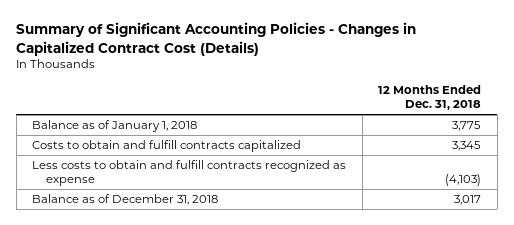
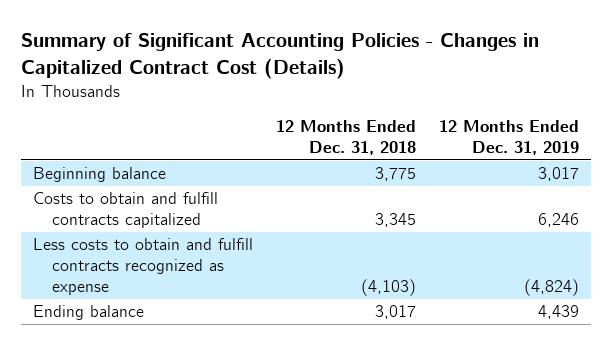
none -> [439,119,580,155] 12 Months Ended Dec. 31, 2019
[32,120,198,133] Balance as of January 1, 2018 -> [32,167,166,183] Beginning balance
[32,194,219,206] Balance as of December 31, 2018 -> [32,305,144,321] Ending balance

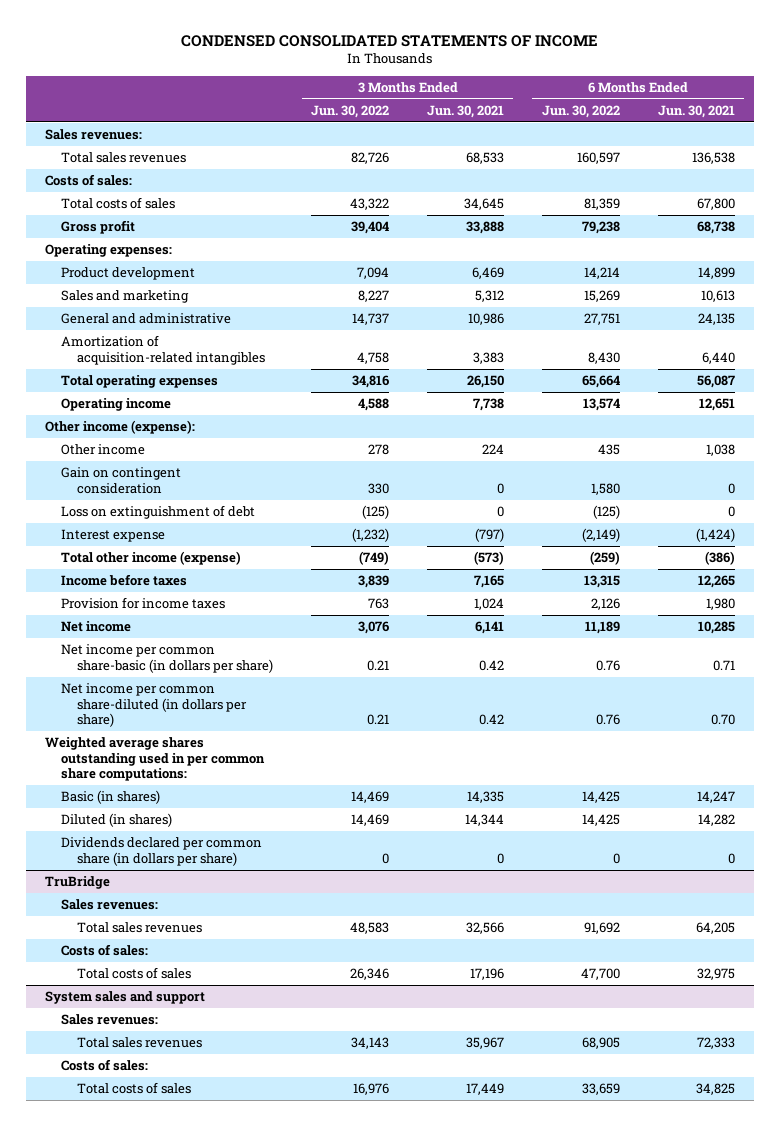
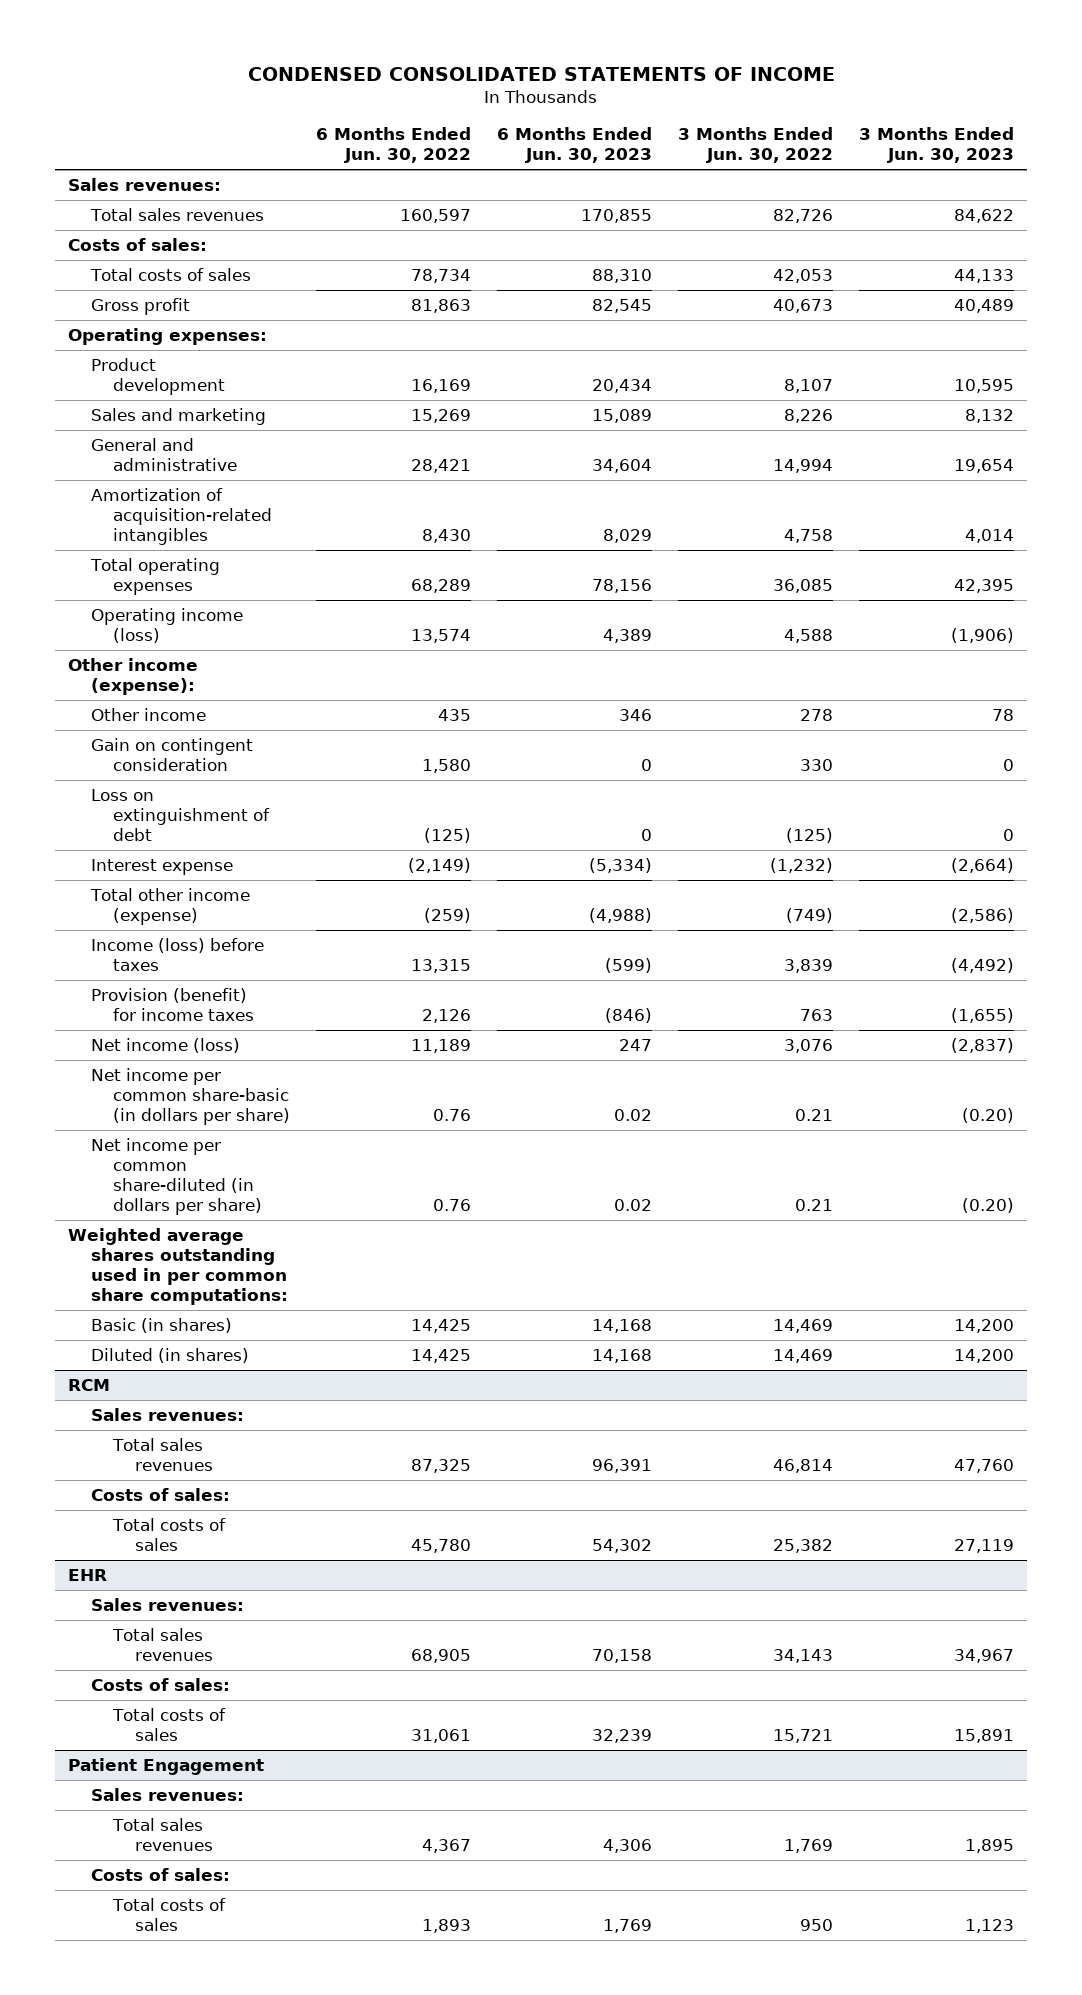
[426,104,504,118] Jun. 30, 2021 -> none
[657,104,735,118] Jun. 30, 2021 -> none
none -> [496,127,652,164] 6 Months Ended Jun. 30, 2023
none -> [858,127,1014,164] 3 Months Ended Jun. 30, 2023
[350,198,390,211] 43,322 -> [772,268,833,283] 42,053
[583,198,620,211] 81,359 -> [410,268,471,283] 78,734
[351,221,390,235] 39,404 -> [772,298,833,313] 40,673
[581,221,620,235] 79,238 -> [410,298,471,313] 81,863
[357,267,390,280] 7,094 -> [783,378,833,393] 8,107
[583,267,620,280] 14,214 -> [410,378,471,393] 16,169
[358,290,390,303] 8,227 -> [783,408,833,423] 8,226
[352,313,390,326] 14,737 -> [772,458,833,473] 14,994
[583,313,620,326] 27,751 -> [410,458,471,473] 28,421
[352,375,390,389] 34,816 -> [772,578,833,593] 36,085
[581,375,620,389] 65,664 -> [410,578,471,593] 68,289
[60,398,171,412] Operating income -> [90,607,243,643] Operating income (loss)
[60,574,187,587] Income before taxes -> [90,937,264,971] Income (loss) before taxes
[60,597,225,610] Provision for income taxes -> [90,987,254,1021] Provision (benefit) for income taxes
[60,621,131,633] Net income -> [90,1037,240,1053] Net income (loss)
[60,837,262,866] Dividends declared per common share (in dollars per share) -> none
[44,876,110,890] TruBridge -> none
none -> [68,1378,111,1391] RCM
[350,922,390,935] 48,583 -> [772,1458,833,1473] 46,814
[583,922,620,935] 91,692 -> [410,1458,471,1473] 87,325
[44,991,205,1005] System sales and support -> none
[350,968,390,981] 26,346 -> [772,1538,833,1553] 25,382
[580,968,620,981] 47,700 -> [410,1538,471,1553] 45,780
none -> [68,1568,108,1581] EHR
[353,1083,390,1096] 16,976 -> [772,1728,833,1743] 15,721
[581,1083,620,1096] 33,659 -> [410,1728,471,1743] 31,061
none -> [68,1757,265,1775] Patient Engagement
none -> [90,1787,244,1801] Sales revenues:
none -> [111,1817,214,1851] Total sales revenues
none -> [90,1867,230,1881] Costs of sales:
none -> [111,1897,226,1931] Total costs of sales

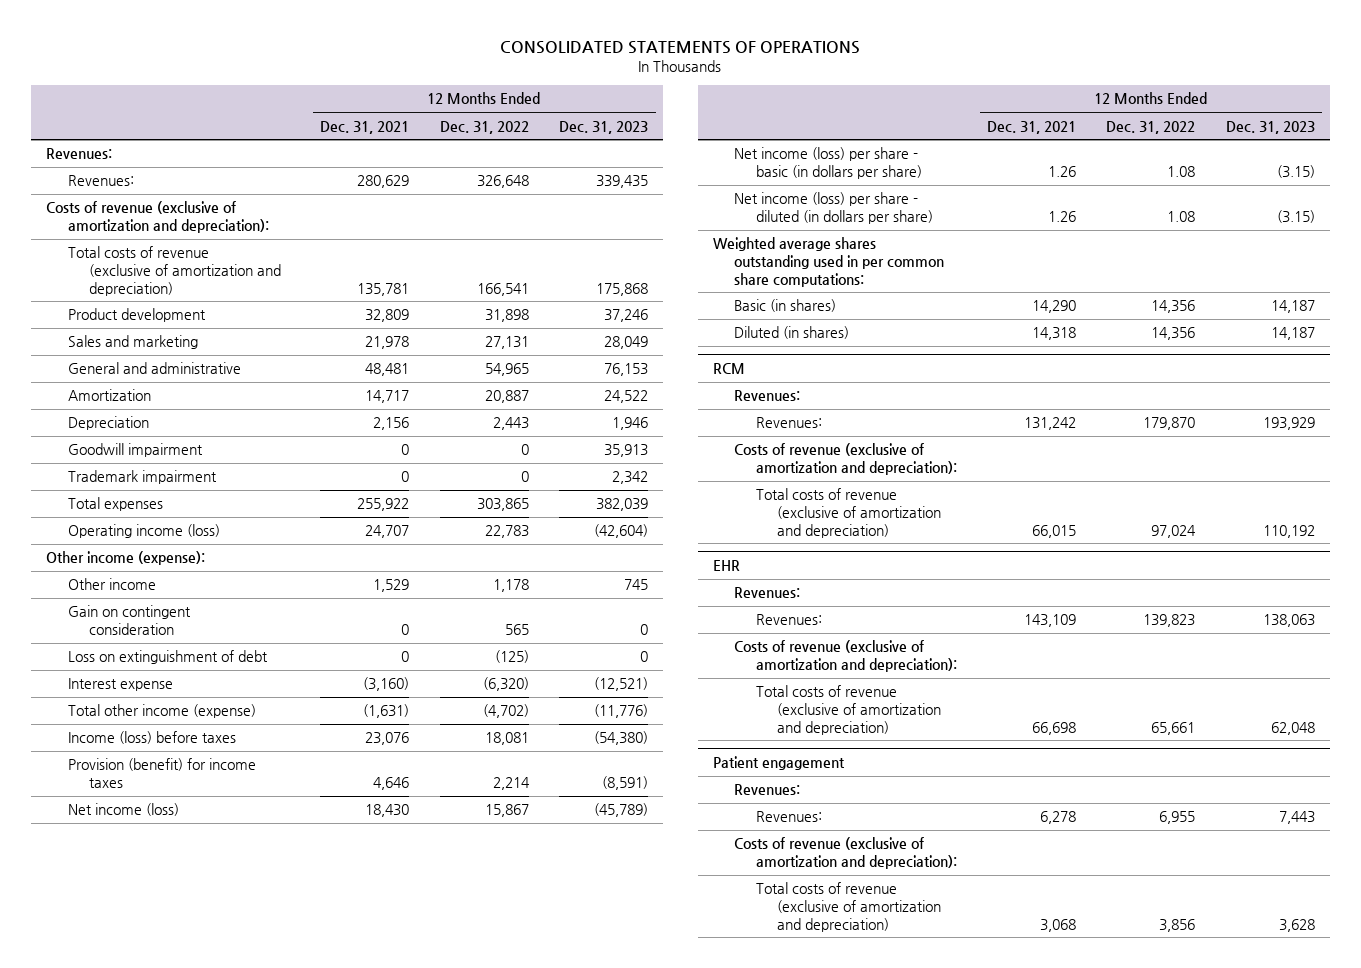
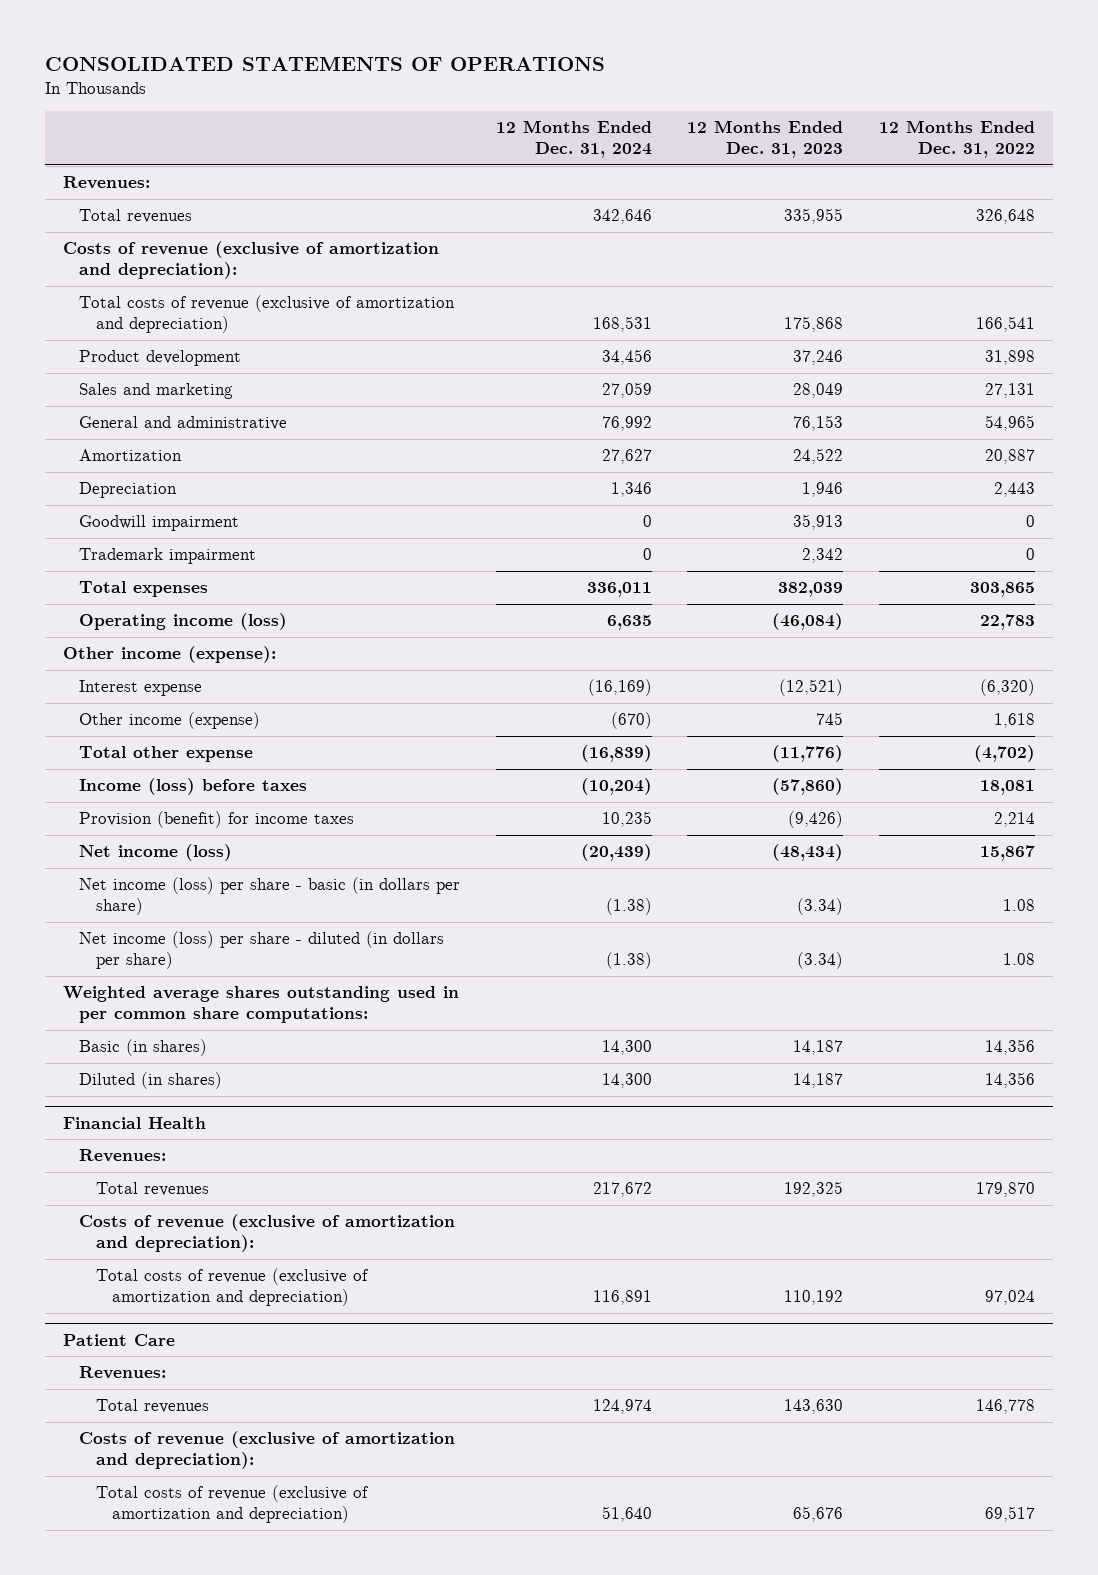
[320,120,410,134] Dec. 31, 2021 -> none
none -> [495,120,652,159] 12 Months Ended Dec. 31, 2024
[67,175,134,187] Revenues: -> [79,209,193,224] Total revenues
[596,175,649,189] 339,435 -> [784,208,844,225] 335,955
[594,524,649,539] (42,604) -> [772,613,844,631] (46,084)
[67,578,156,591] Other income -> none
[67,605,191,636] Gain on contingent consideration -> none
[67,650,268,665] Loss on extinguishment of debt -> none
[67,704,256,719] Total other income (expense) -> [79,712,261,730] Other income (expense)
[482,704,529,719] (4,702) -> [993,713,1035,729] 1,618
[594,704,649,719] (11,776) -> [816,712,844,726] 745
none -> [79,746,254,763] Total other expense
[594,731,649,746] (54,380) -> [772,778,844,796] (57,860)
[602,776,649,791] (8,591) -> [788,811,844,829] (9,426)
[594,803,649,818] (45,789) -> [772,844,844,862] (48,434)
[1276,165,1315,179] (3.15) -> [797,898,844,916] (3.34)
[1276,210,1315,224] (3.15) -> [797,952,844,970] (3.34)
[712,363,745,375] RCM -> none
none -> [63,1116,207,1129] Financial Health
[755,417,822,429] Revenues: -> [95,1182,209,1197] Total revenues
[1262,417,1315,431] 193,929 -> [784,1181,844,1198] 192,325
[712,560,740,572] EHR -> none
[734,587,801,599] Revenues: -> none
[755,614,822,626] Revenues: -> none
[734,640,957,673] Costs of revenue (exclusive of amortization and depreciation): -> none
[755,685,942,735] Total costs of revenue (exclusive of amortization and depreciation) -> none
[712,756,845,771] Patient engagement -> none
none -> [63,1333,176,1346] Patient Care
[755,811,822,823] Revenues: -> [95,1399,209,1414] Total revenues
[1159,811,1196,825] 6,955 -> [975,1399,1035,1415] 146,778
[1278,811,1315,825] 7,443 -> [784,1399,844,1415] 143,630
[1159,918,1196,932] 3,856 -> [984,1506,1035,1523] 69,517
[1278,918,1315,932] 3,628 -> [793,1506,844,1523] 65,676

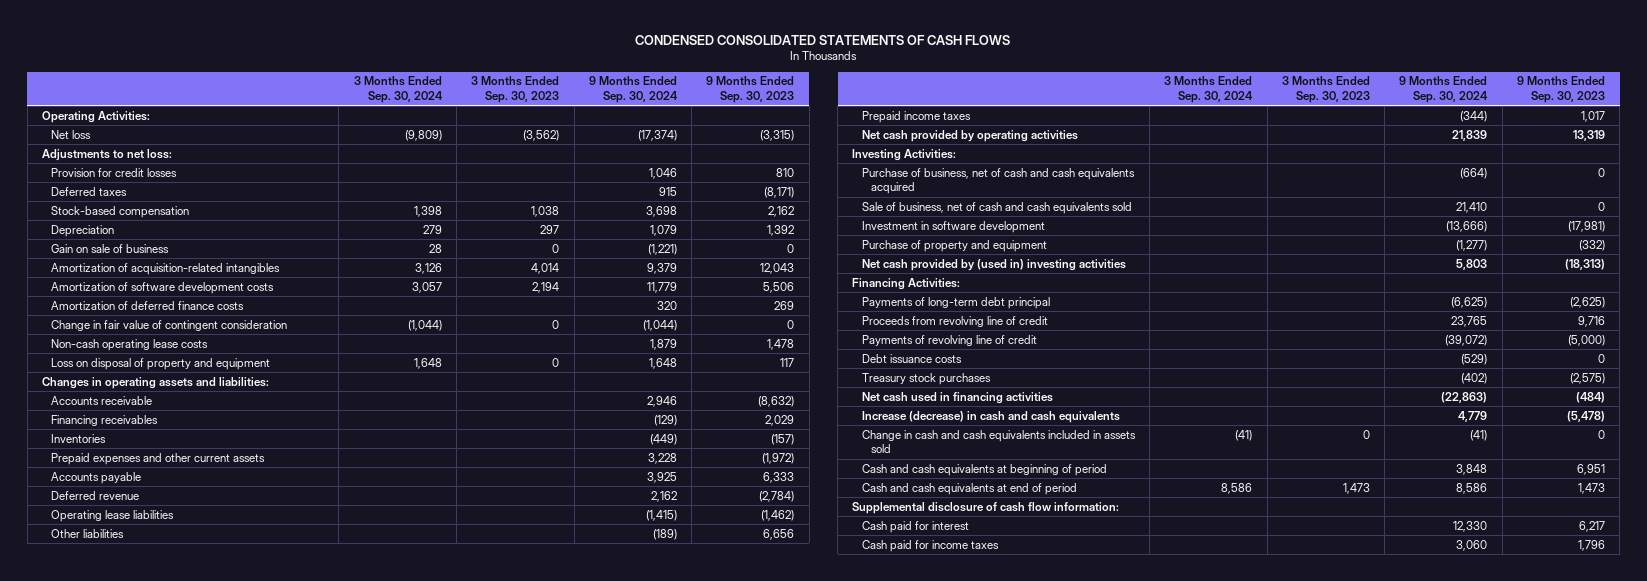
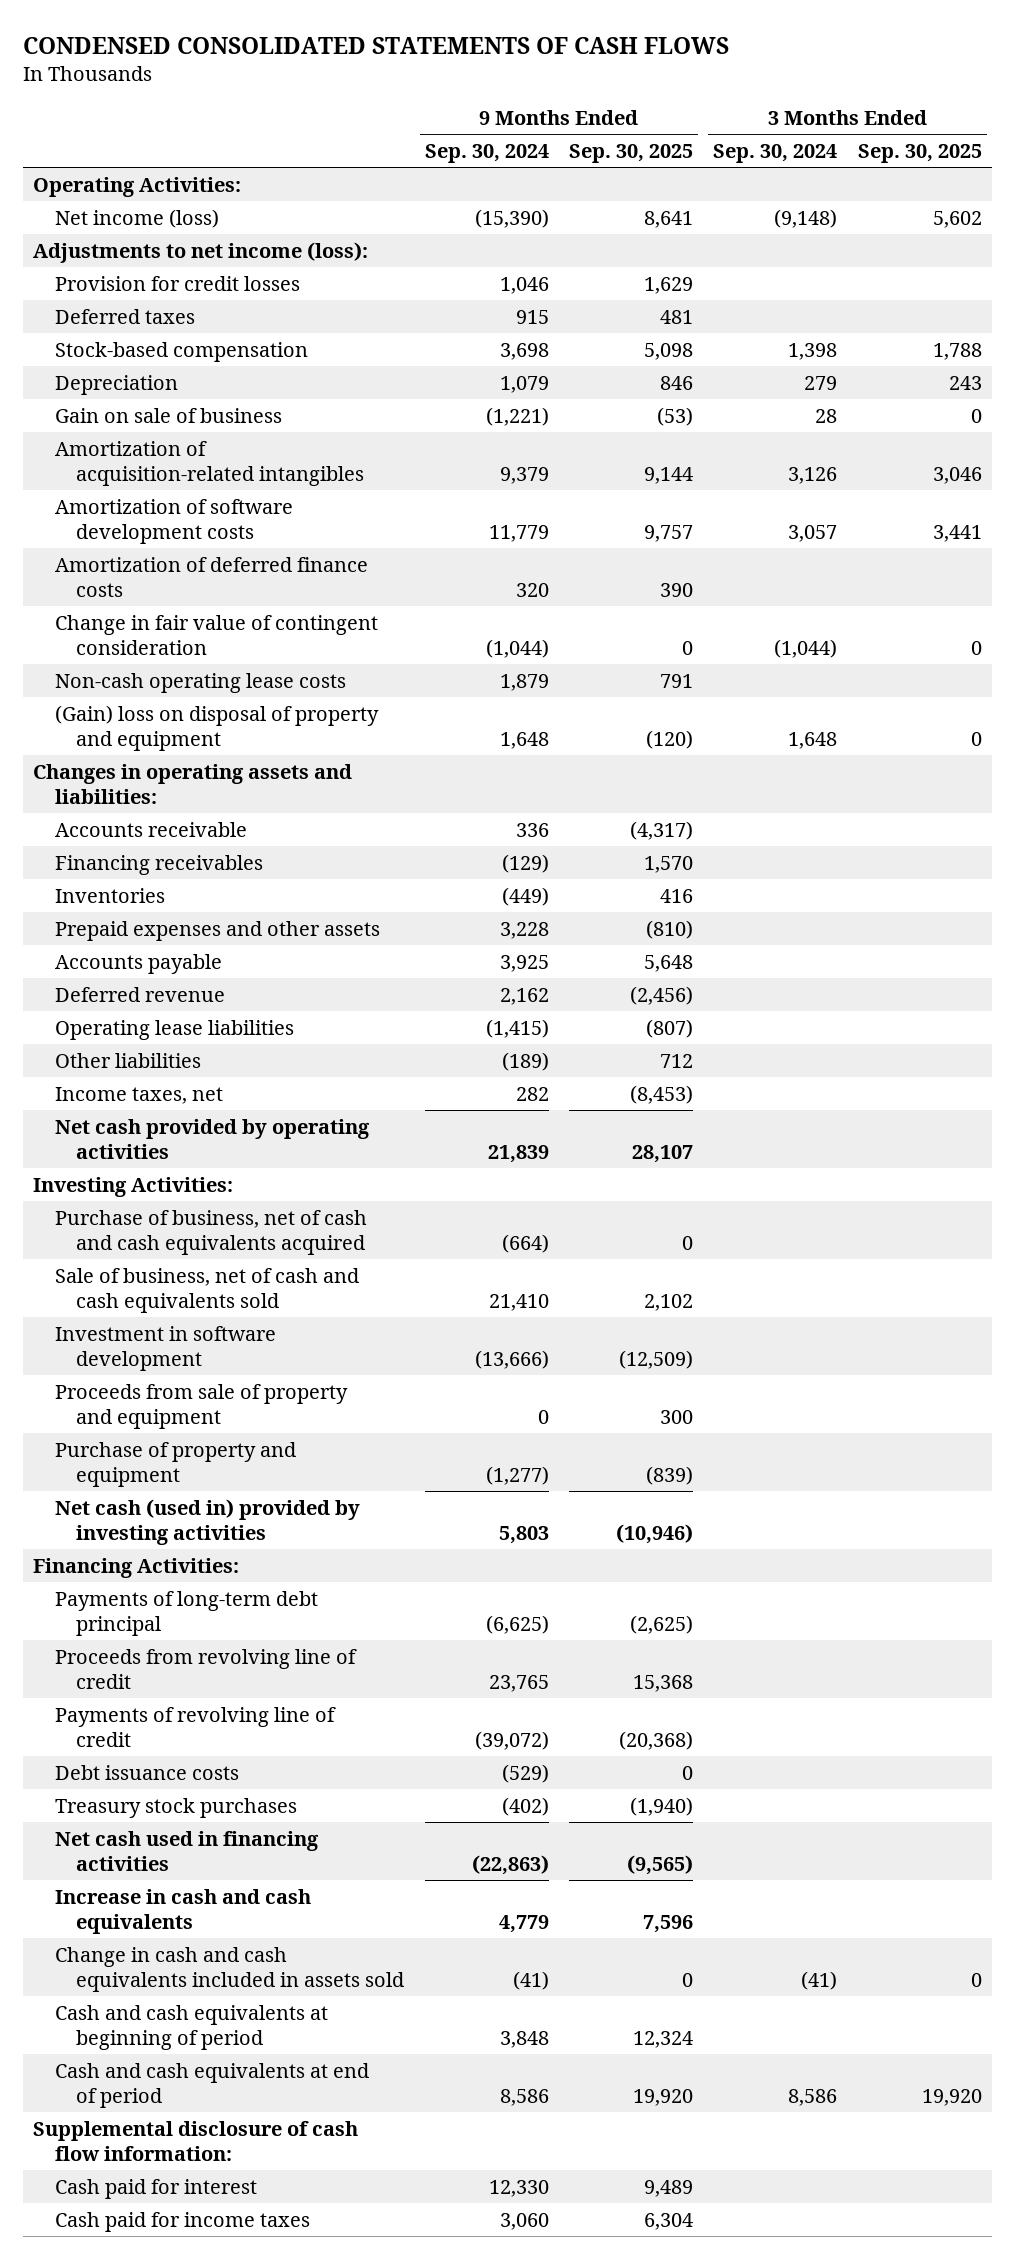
[471,76,560,104] 3 Months Ended Sep. 30, 2023 -> none
[706,76,795,104] 9 Months Ended Sep. 30, 2023 -> none
none -> [569,144,694,164] Sep. 30, 2025
none -> [857,144,982,164] Sep. 30, 2025
[51,129,92,139] Net loss -> [54,208,219,228] Net income (loss)
[404,129,442,141] (9,809) -> [774,208,838,228] (9,148)
[637,129,677,141] (17,374) -> [474,208,549,228] (15,390)
[41,148,172,161] Adjustments to net loss: -> [33,241,369,263] Adjustments to net income (loss):
[51,357,271,370] Loss on disposal of property and equipment -> [54,704,379,751] (Gain) loss on disposal of property and equipment
[646,395,677,407] 2,946 -> [515,822,549,837] 336
[51,452,266,465] Prepaid expenses and other current assets -> [54,920,380,941] Prepaid expenses and other assets
[861,110,971,123] Prepaid income taxes -> [54,1086,223,1104] Income taxes, net
[1460,110,1488,122] (344) -> [515,1086,549,1101] 282
none -> [54,1383,348,1429] Proceeds from sale of property and equipment
[861,258,1126,271] Net cash provided by (used in) investing activities -> [54,1498,360,1545] Net cash (used in) provided by investing activities
[861,410,1120,423] Increase (decrease) in cash and cash equivalents -> [54,1888,311,1934] Increase in cash and cash equivalents

